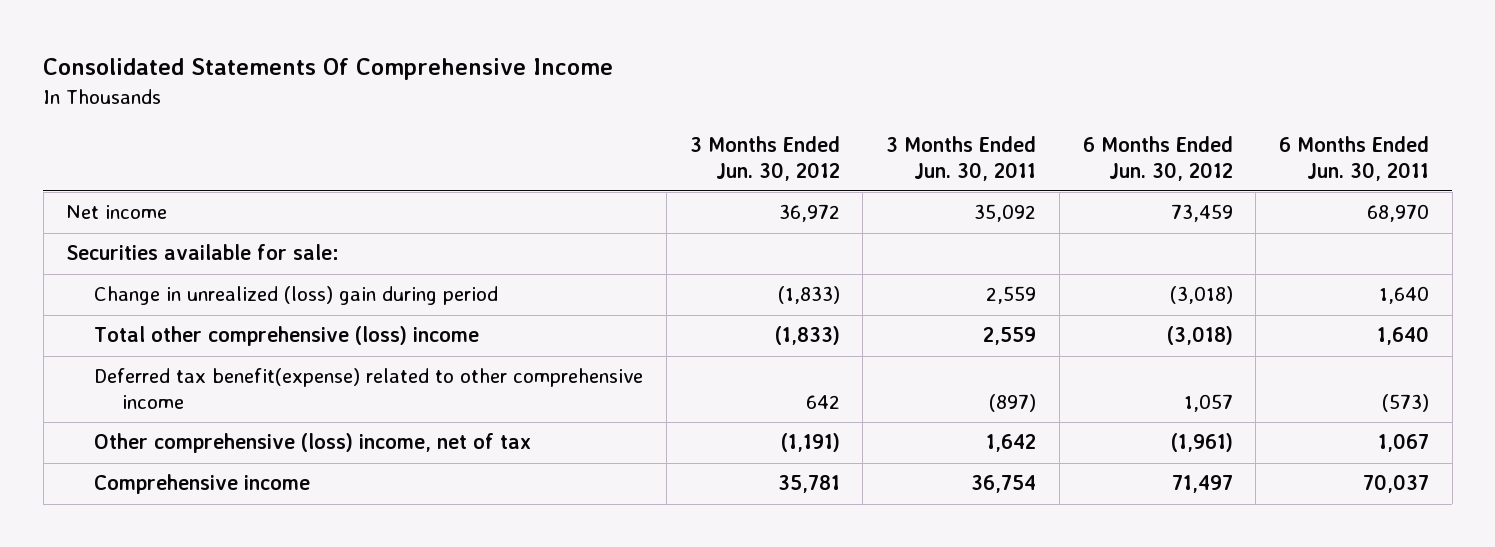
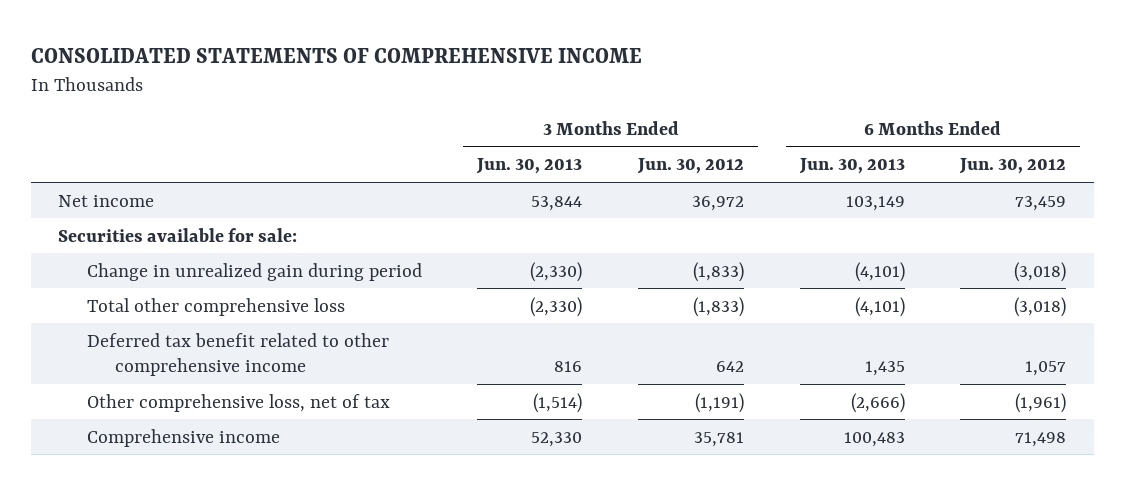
[43,58,614,81] Consolidated Statements Of Comprehensive Income -> [30,47,642,63] CONSOLIDATED STATEMENTS OF COMPREHENSIVE INCOME
[886,136,1037,181] 3 Months Ended Jun. 30, 2011 -> none
[1278,136,1429,181] 6 Months Ended Jun. 30, 2011 -> none
none -> [476,158,583,175] Jun. 30, 2013
none -> [798,158,905,175] Jun. 30, 2013
[94,286,499,306] Change in unrealized (loss) gain during period -> [86,262,422,281] Change in unrealized gain during period
[94,326,480,347] Total other comprehensive (loss) income -> [86,297,345,316] Total other comprehensive loss
[94,368,644,410] Deferred tax benefit(expense) related to other comprehensive income -> [86,332,389,377] Deferred tax benefit related to other comprehensive income
[94,433,532,454] Other comprehensive (loss) income, net of tax -> [86,393,390,412] Other comprehensive loss, net of tax
[1171,475,1233,494] 71,497 -> [1015,431,1067,447] 71,498

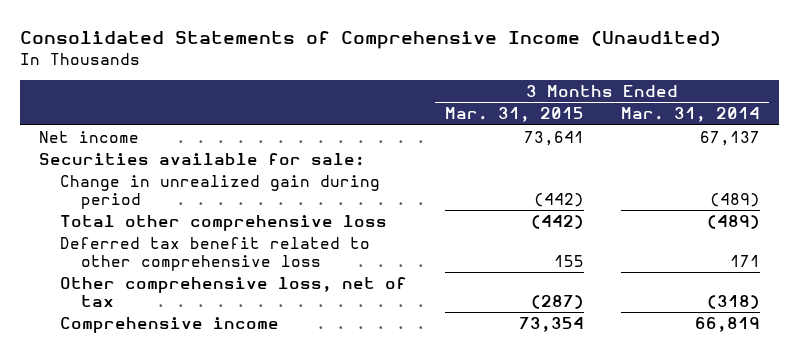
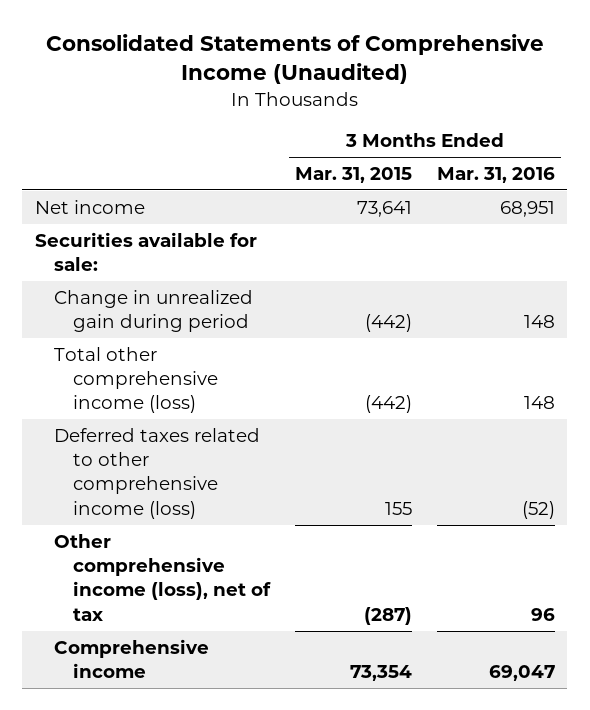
[621,107,761,123] Mar. 31, 2014 -> none
none -> [436,166,555,183] Mar. 31, 2016
[60,215,388,232] Total other comprehensive loss -> [53,346,219,414] Total other comprehensive income (loss)
[60,237,371,271] Deferred tax benefit related to other comprehensive loss -> [53,427,260,519] Deferred taxes related to other comprehensive income (loss)
[60,277,408,307] Other comprehensive loss, net of tax -> [53,533,272,621] Other comprehensive income (loss), net of tax

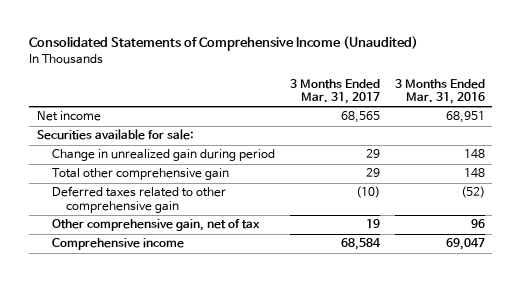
[294,166,412,183] Mar. 31, 2015 -> none
none -> [289,78,380,105] 3 Months Ended Mar. 31, 2017
[53,346,219,414] Total other comprehensive income (loss) -> [51,168,229,181] Total other comprehensive gain
[53,427,260,519] Deferred taxes related to other comprehensive income (loss) -> [51,186,226,214] Deferred taxes related to other comprehensive gain
[53,533,272,621] Other comprehensive income (loss), net of tax -> [51,219,260,232] Other comprehensive gain, net of tax

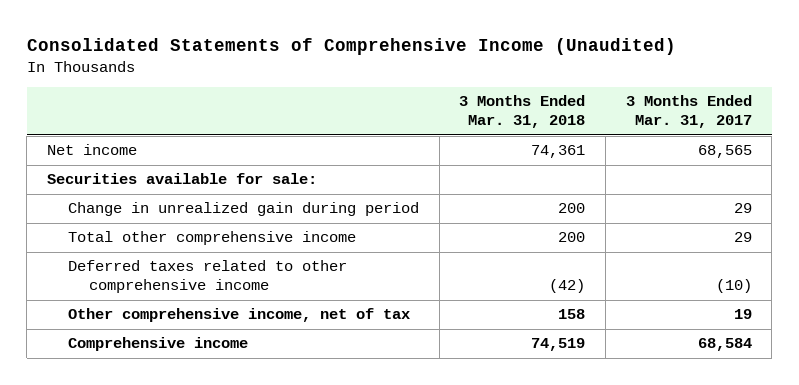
[394,78,485,105] 3 Months Ended Mar. 31, 2016 -> none
none -> [459,95,586,129] 3 Months Ended Mar. 31, 2018
[51,168,229,181] Total other comprehensive gain -> [68,231,357,246] Total other comprehensive income
[51,186,226,214] Deferred taxes related to other comprehensive gain -> [68,260,348,294] Deferred taxes related to other comprehensive income
[51,219,260,232] Other comprehensive gain, net of tax -> [68,308,411,323] Other comprehensive income, net of tax

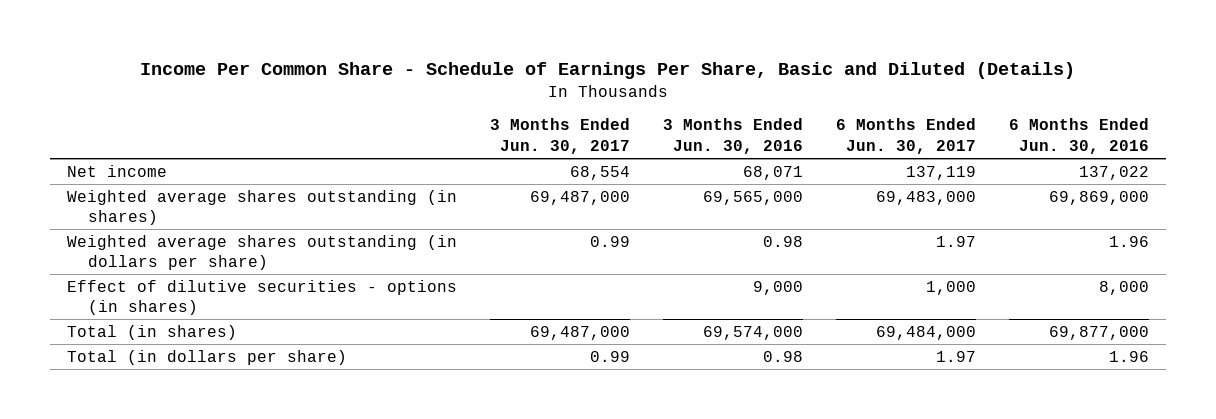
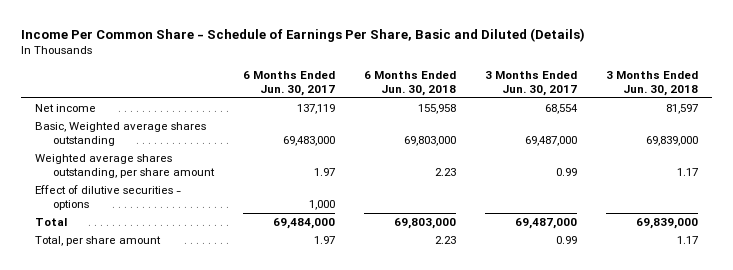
[663,118,804,154] 3 Months Ended Jun. 30, 2016 -> none
[1009,118,1150,154] 6 Months Ended Jun. 30, 2016 -> none
none -> [364,70,457,96] 6 Months Ended Jun. 30, 2018
none -> [605,70,698,96] 3 Months Ended Jun. 30, 2018
[66,189,457,226] Weighted average shares outstanding (in shares) -> [35,122,207,147] Basic, Weighted average shares outstanding
[66,234,457,271] Weighted average shares outstanding (in dollars per share) -> [35,154,216,179] Weighted average shares outstanding, per share amount
[66,279,457,316] Effect of dilutive securities - options (in shares) -> [35,185,182,211] Effect of dilutive securities - options
[66,324,237,340] Total (in shares) -> [35,218,68,227] Total
[66,349,347,365] Total (in dollars per share) -> [35,236,162,247] Total, per share amount

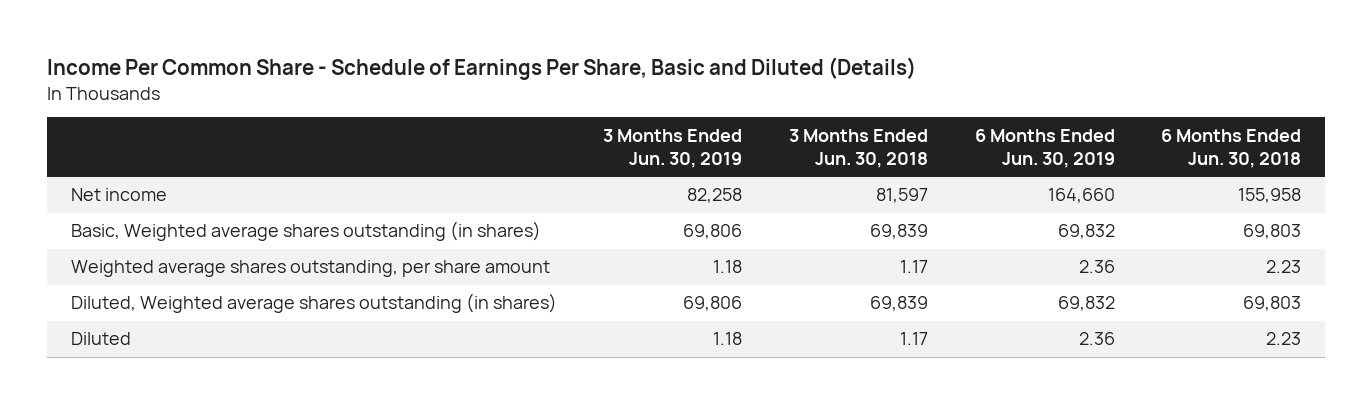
[243,70,336,96] 6 Months Ended Jun. 30, 2017 -> none
[485,70,578,96] 3 Months Ended Jun. 30, 2017 -> none
none -> [603,128,743,168] 3 Months Ended Jun. 30, 2019
none -> [974,128,1115,168] 6 Months Ended Jun. 30, 2019
[35,122,207,147] Basic, Weighted average shares outstanding -> [70,221,541,242] Basic, Weighted average shares outstanding (in shares)
[404,136,457,147] 69,803,000 -> [1243,224,1302,240] 69,803
[645,136,698,147] 69,839,000 -> [870,224,929,240] 69,839
[35,185,182,211] Effect of dilutive securities - options -> none
[35,218,68,227] Total -> none
none -> [70,293,557,314] Diluted, Weighted average shares outstanding (in shares)
[35,236,162,247] Total, per share amount -> [70,332,131,346] Diluted

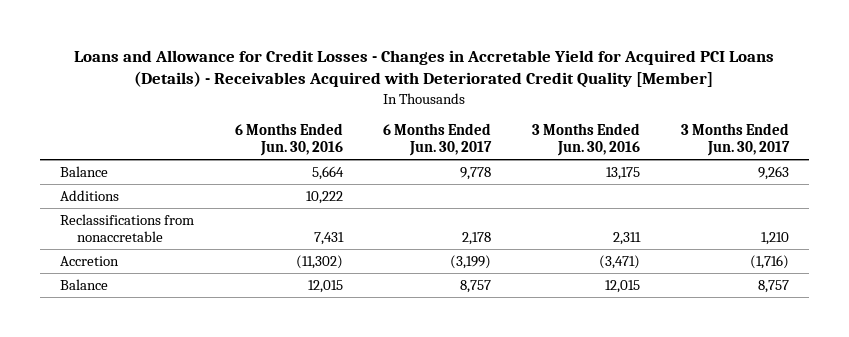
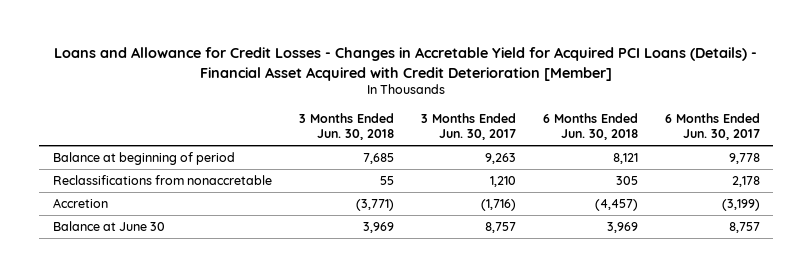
[74,50,775,89] Loans and Allowance for Credit Losses - Changes in Accretable Yield for Acquired PCI Loans (Details) - Receivables Acquired with Deteriorated Credit Quality [Member] -> [54,47,758,81] Loans and Allowance for Credit Losses - Changes in Accretable Yield for Acquired PCI Loans (Details) - Financial Asset Acquired with Credit Deterioration [Member]
[234,122,343,156] 6 Months Ended Jun. 30, 2016 -> none
[532,122,641,156] 3 Months Ended Jun. 30, 2016 -> none
none -> [298,112,394,141] 3 Months Ended Jun. 30, 2018
none -> [542,112,638,141] 6 Months Ended Jun. 30, 2018
[60,190,120,202] Additions -> none
[60,166,109,178] Balance -> [52,151,235,165] Balance at beginning of period
[60,279,109,291] Balance -> [52,220,165,231] Balance at June 30

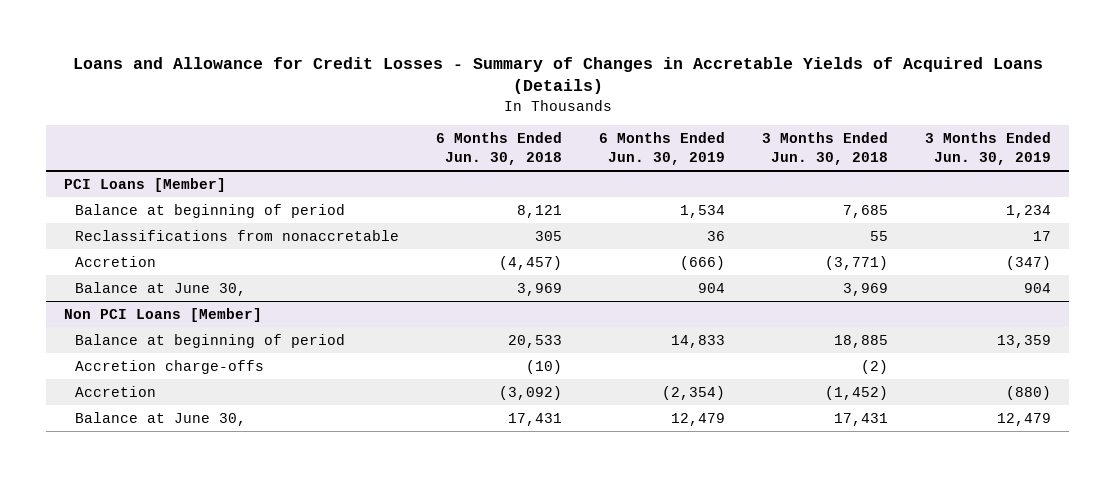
[54,47,758,81] Loans and Allowance for Credit Losses - Changes in Accretable Yield for Acquired PCI Loans (Details) - Financial Asset Acquired with Credit Deterioration [Member] -> [72,56,1043,95] Loans and Allowance for Credit Losses - Summary of Changes in Accretable Yields of Acquired Loans (Details)
[420,112,516,141] 3 Months Ended Jun. 30, 2017 -> none
[664,112,760,141] 6 Months Ended Jun. 30, 2017 -> none
none -> [598,132,725,165] 6 Months Ended Jun. 30, 2019
none -> [924,132,1051,165] 3 Months Ended Jun. 30, 2019
none -> [64,177,227,192] PCI Loans [Member]
[52,220,165,231] Balance at June 30 -> [75,281,247,296] Balance at June 30,
none -> [64,307,263,322] Non PCI Loans [Member]
none -> [75,333,346,348] Balance at beginning of period
none -> [75,359,265,374] Accretion charge-offs
none -> [75,385,157,397] Accretion
none -> [75,411,247,426] Balance at June 30,

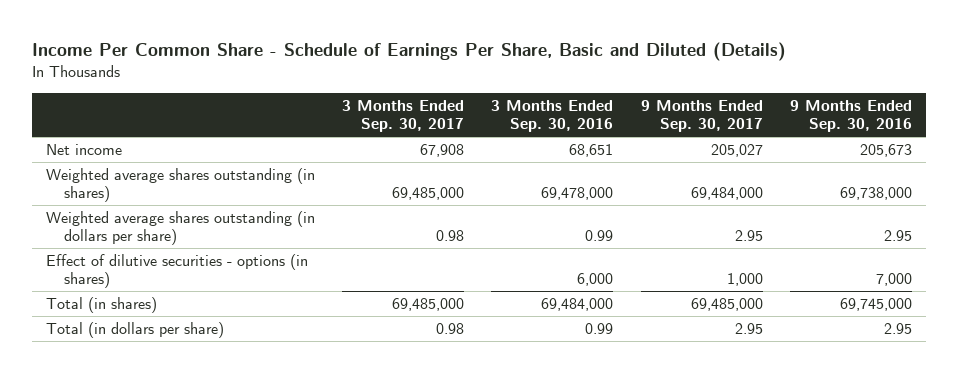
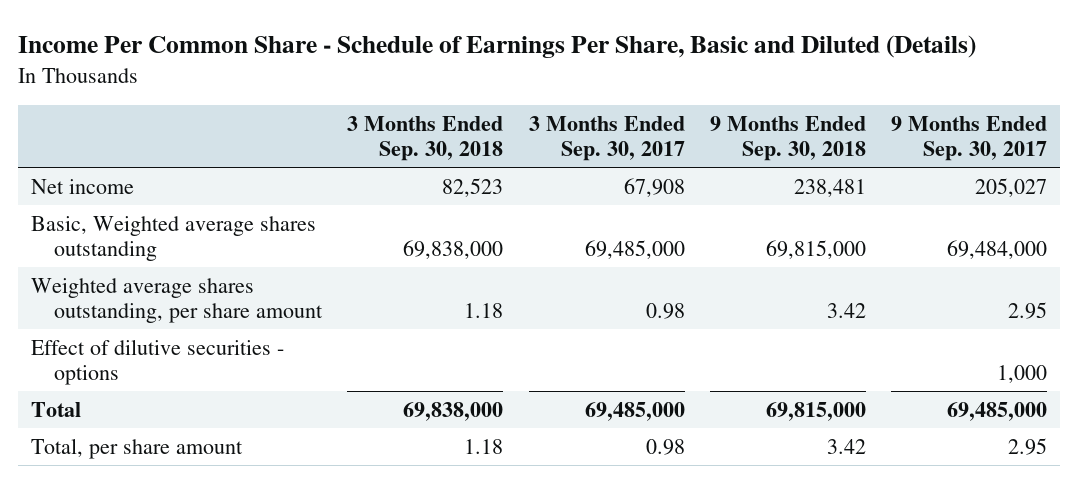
[491,99,614,133] 3 Months Ended Sep. 30, 2016 -> none
[790,99,913,133] 9 Months Ended Sep. 30, 2016 -> none
none -> [347,115,504,162] 3 Months Ended Sep. 30, 2018
none -> [710,115,867,162] 9 Months Ended Sep. 30, 2018
[45,167,315,203] Weighted average shares outstanding (in shares) -> [31,215,317,262] Basic, Weighted average shares outstanding
[45,210,315,246] Weighted average shares outstanding (in dollars per share) -> [31,277,324,324] Weighted average shares outstanding, per share amount
[45,253,308,289] Effect of dilutive securities - options (in shares) -> [31,338,285,386] Effect of dilutive securities - options
[45,296,157,313] Total (in shares) -> [31,401,82,417] Total
[45,321,224,338] Total (in dollars per share) -> [31,437,244,459] Total, per share amount

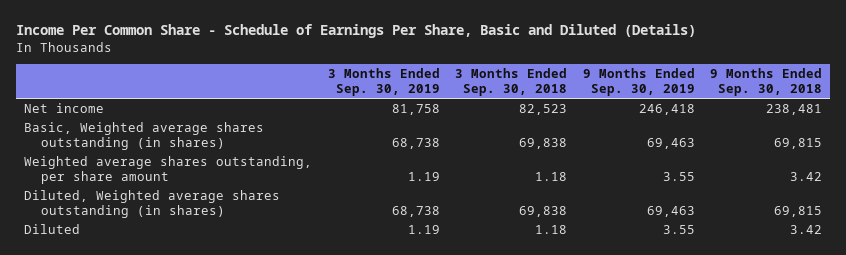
[528,115,685,162] 3 Months Ended Sep. 30, 2017 -> none
[891,115,1048,162] 9 Months Ended Sep. 30, 2017 -> none
none -> [327,68,440,96] 3 Months Ended Sep. 30, 2019
none -> [582,68,695,96] 9 Months Ended Sep. 30, 2019
[31,215,317,262] Basic, Weighted average shares outstanding -> [23,122,264,150] Basic, Weighted average shares outstanding (in shares)
[403,240,504,260] 69,838,000 -> [519,137,568,149] 69,838
[766,240,867,260] 69,815,000 -> [774,137,823,149] 69,815
[31,338,285,386] Effect of dilutive securities - options -> none
[31,401,82,417] Total -> none
none -> [23,190,280,218] Diluted, Weighted average shares outstanding (in shares)
[31,437,244,459] Total, per share amount -> [23,224,80,235] Diluted

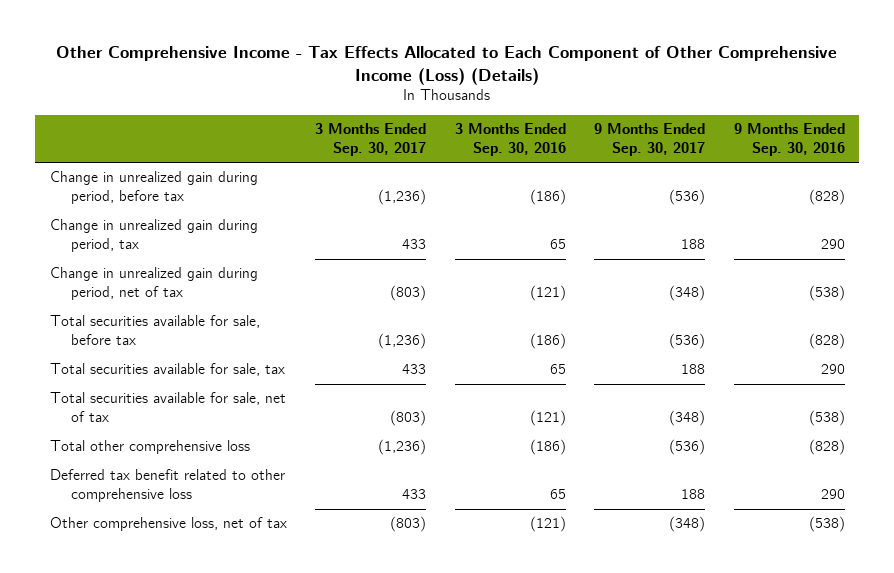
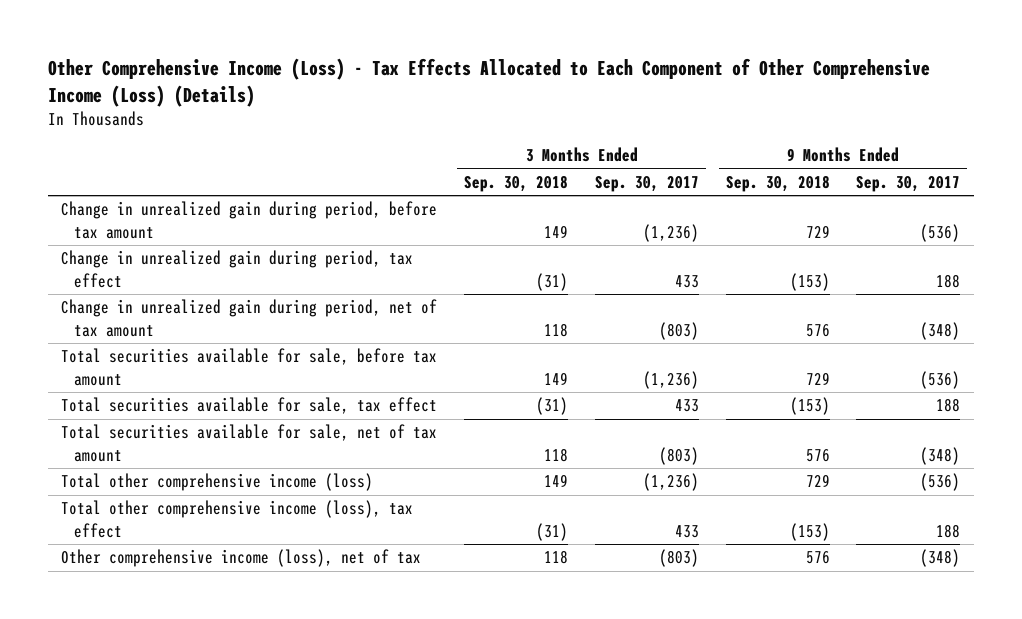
[56,45,838,85] Other Comprehensive Income - Tax Effects Allocated to Each Component of Other Comprehensive Income (Loss) (Details) -> [48,57,931,107] Other Comprehensive Income (Loss) - Tax Effects Allocated to Each Component of Other Comprehensive Income (Loss) (Details)
[454,123,566,157] 3 Months Ended Sep. 30, 2016 -> none
[733,123,845,157] 9 Months Ended Sep. 30, 2016 -> none
none -> [464,175,569,193] Sep. 30, 2018
none -> [725,175,830,193] Sep. 30, 2018
[49,171,258,205] Change in unrealized gain during period, before tax -> [61,201,438,239] Change in unrealized gain during period, before tax amount
[49,219,258,253] Change in unrealized gain during period, tax -> [61,250,414,288] Change in unrealized gain during period, tax effect
[49,267,258,301] Change in unrealized gain during period, net of tax -> [61,299,438,337] Change in unrealized gain during period, net of tax amount
[49,315,260,346] Total securities available for sale, before tax -> [61,348,438,386] Total securities available for sale, before tax amount
[49,363,285,377] Total securities available for sale, tax -> [61,397,438,415] Total securities available for sale, tax effect
[49,392,286,423] Total securities available for sale, net of tax -> [61,424,438,462] Total securities available for sale, net of tax amount
[49,440,250,455] Total other comprehensive loss -> [61,473,374,492] Total other comprehensive income (loss)
[49,469,285,503] Deferred tax benefit related to other comprehensive loss -> [61,500,414,538] Total other comprehensive income (loss), tax effect
[49,517,287,532] Other comprehensive loss, net of tax -> [61,549,422,568] Other comprehensive income (loss), net of tax

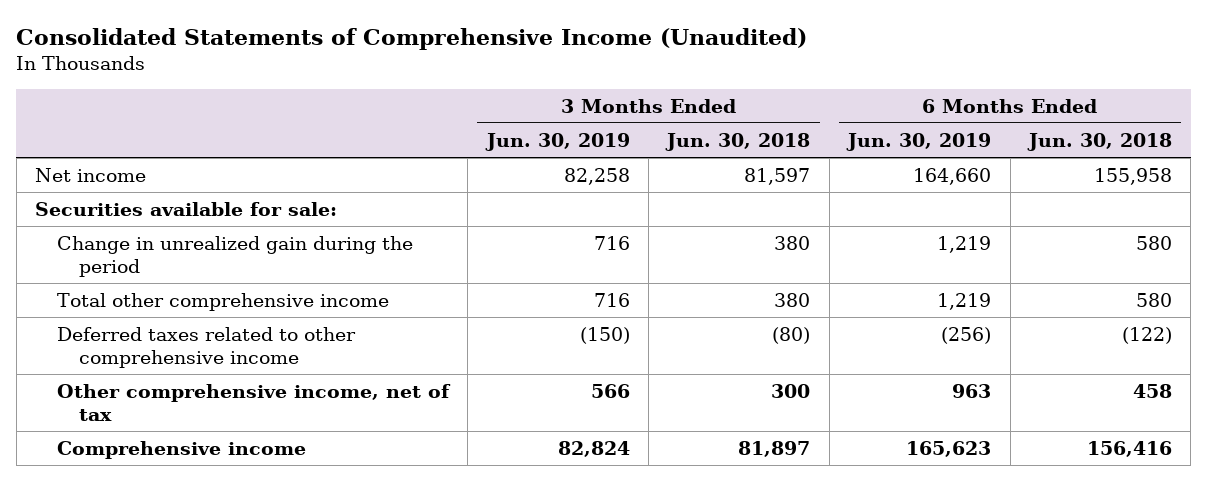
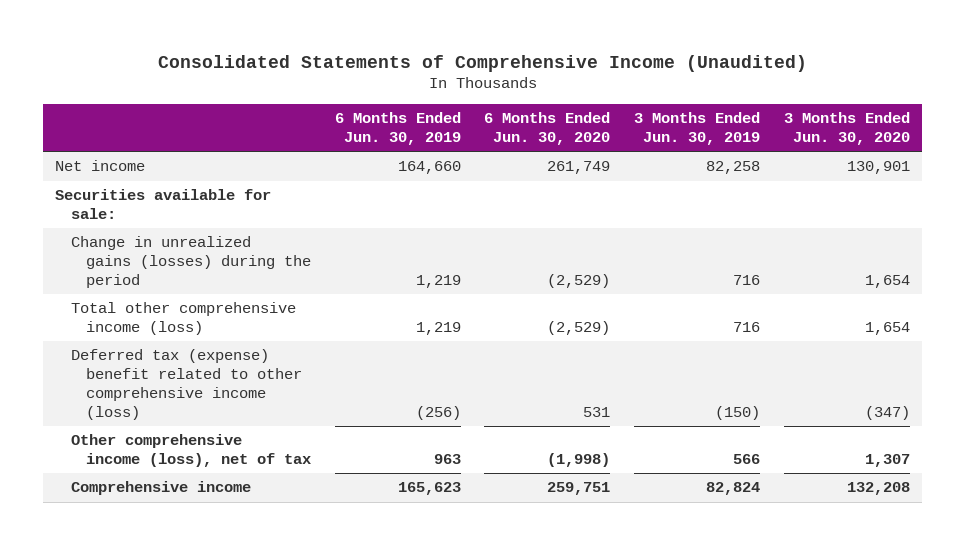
[665,132,811,151] Jun. 30, 2018 -> none
[1027,132,1173,151] Jun. 30, 2018 -> none
none -> [484,112,611,146] 6 Months Ended Jun. 30, 2020
none -> [783,112,910,146] 3 Months Ended Jun. 30, 2020
[56,235,413,277] Change in unrealized gain during the period -> [70,236,311,288] Change in unrealized gains (losses) during the period
[56,292,389,311] Total other comprehensive income -> [70,302,296,336] Total other comprehensive income (loss)
[56,326,356,368] Deferred taxes related to other comprehensive income -> [70,349,302,420] Deferred tax (expense) benefit related to other comprehensive income (loss)
[56,383,451,421] Other comprehensive income, net of tax -> [70,434,311,468] Other comprehensive income (loss), net of tax

